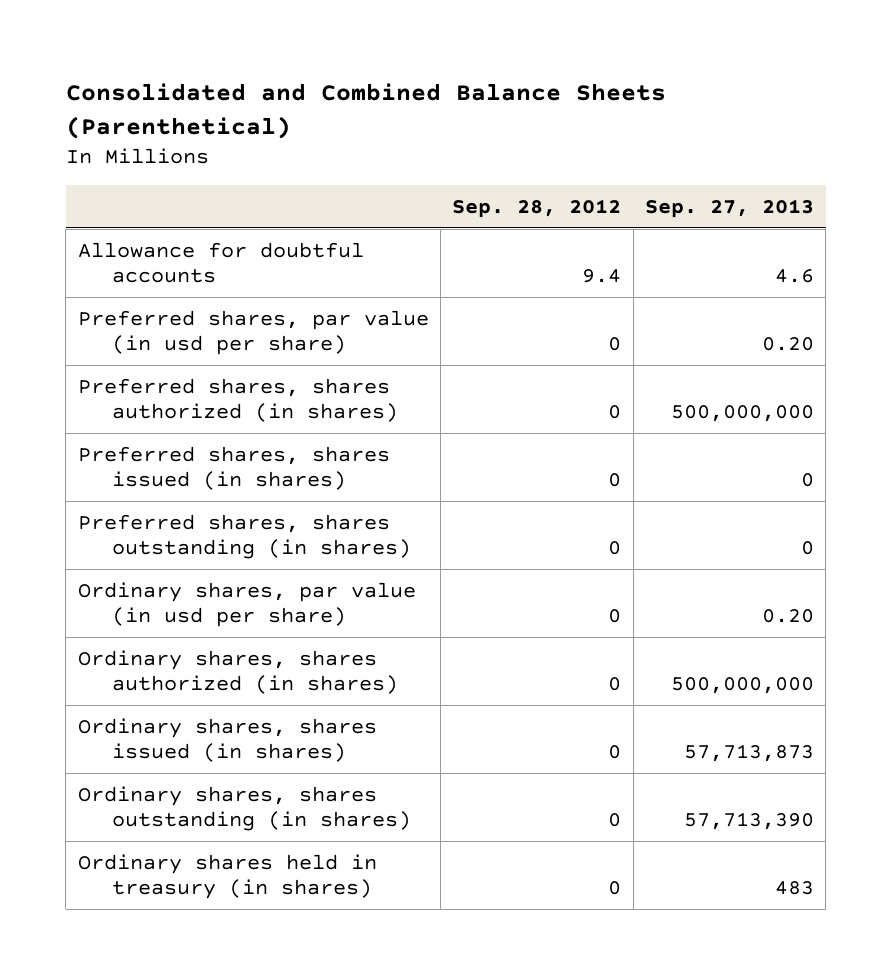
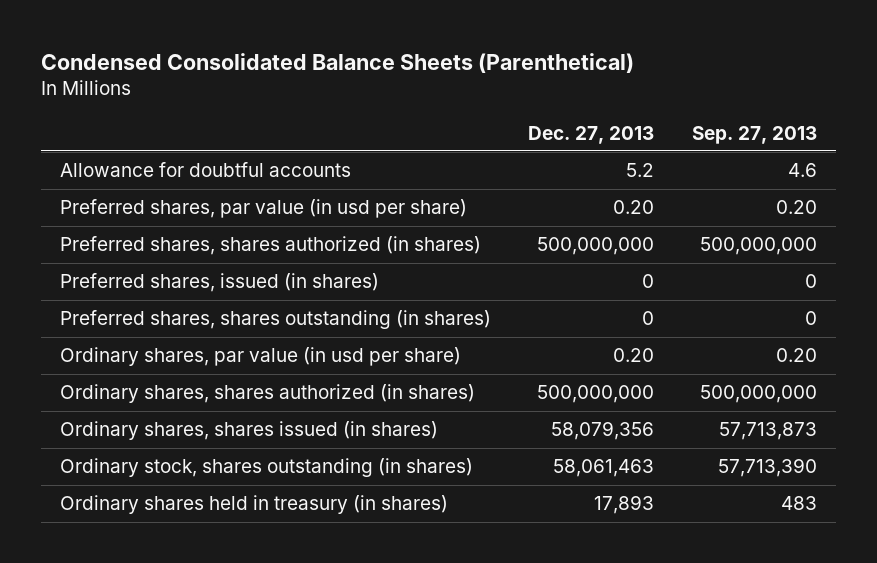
[65,82,666,139] Consolidated and Combined Balance Sheets (Parenthetical) -> [40,52,634,73] Condensed Consolidated Balance Sheets (Parenthetical)
[452,198,622,218] Sep. 28, 2012 -> none
none -> [528,125,655,144] Dec. 27, 2013
[77,445,390,491] Preferred shares, shares issued (in shares) -> [59,273,379,293] Preferred shares, issued (in shares)
[77,785,411,832] Ordinary shares, shares outstanding (in shares) -> [59,458,473,478] Ordinary stock, shares outstanding (in shares)

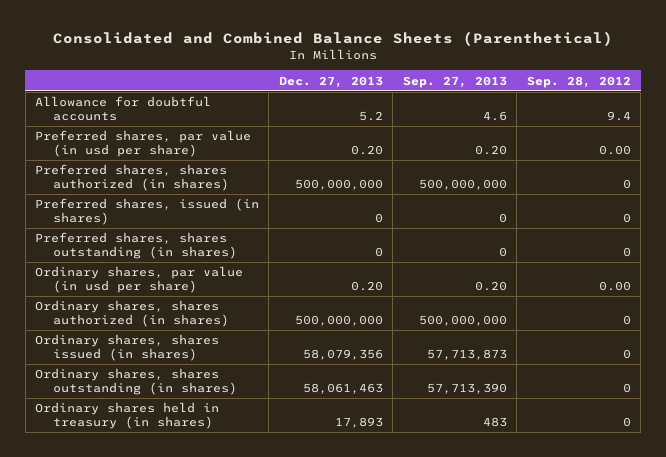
[40,52,634,73] Condensed Consolidated Balance Sheets (Parenthetical) -> [52,31,613,47] Consolidated and Combined Balance Sheets (Parenthetical)
none -> [526,75,631,88] Sep. 28, 2012
[59,458,473,478] Ordinary stock, shares outstanding (in shares) -> [35,368,237,396] Ordinary shares, shares outstanding (in shares)

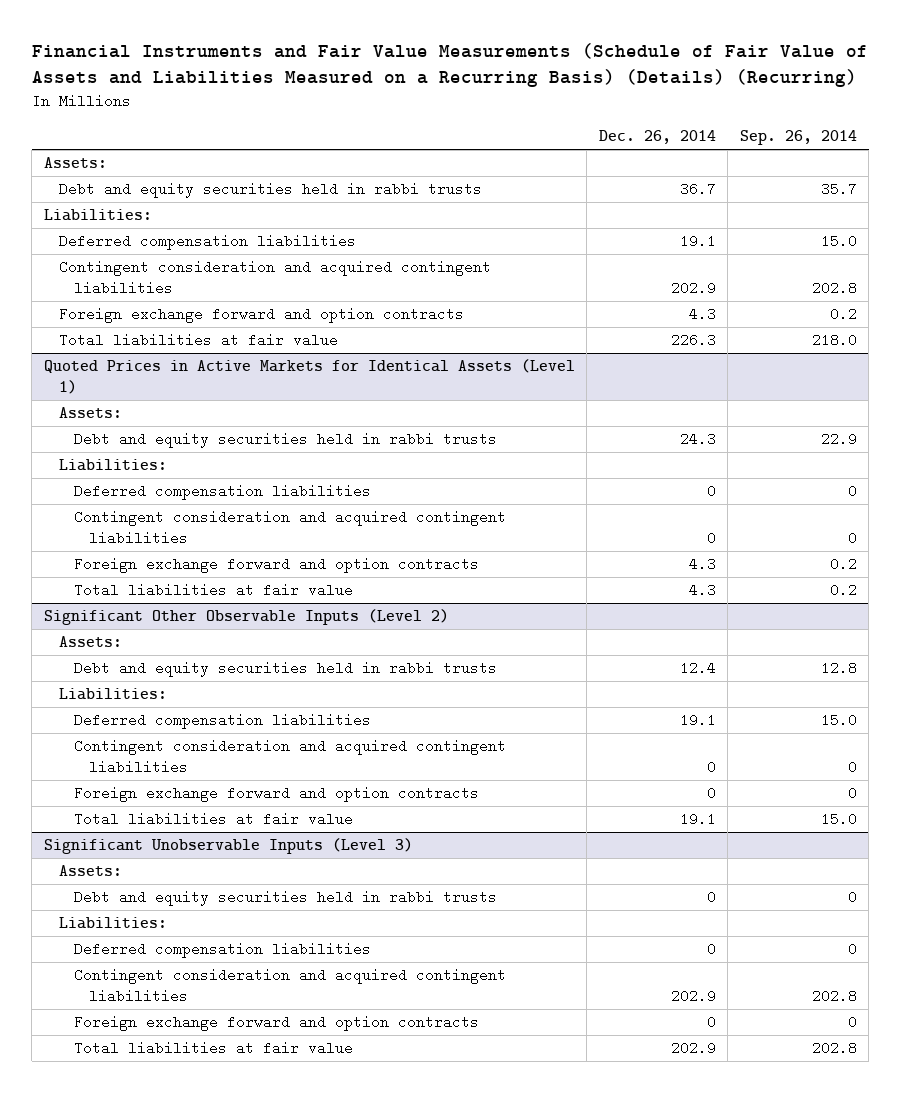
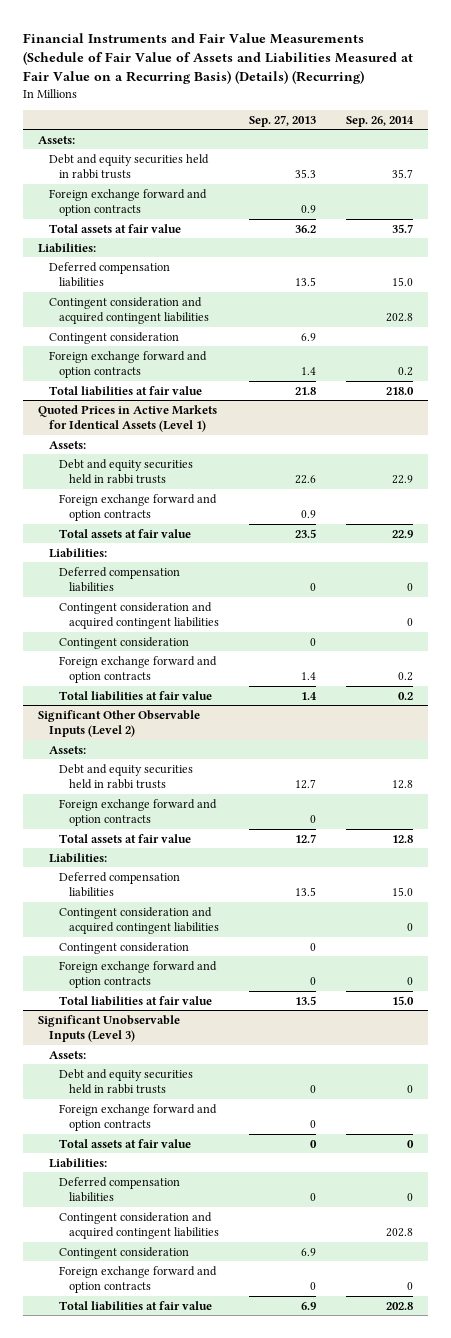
[31,43,868,88] Financial Instruments and Fair Value Measurements (Schedule of Fair Value of Assets and Liabilities Measured on a Recurring Basis) (Details) (Recurring) -> [23,32,414,84] Financial Instruments and Fair Value Measurements (Schedule of Fair Value of Assets and Liabilities Measured at Fair Value on a Recurring Basis) (Details) (Recurring)
[598,130,716,145] Dec. 26, 2014 -> none
none -> [249,114,317,127] Sep. 27, 2013
none -> [48,188,207,216] Foreign exchange forward and option contracts
none -> [48,223,181,233] Total assets at fair value
none -> [48,331,179,344] Contingent consideration
none -> [58,493,217,521] Foreign exchange forward and option contracts
none -> [58,528,191,538] Total assets at fair value
none -> [58,636,189,649] Contingent consideration
none -> [58,798,217,826] Foreign exchange forward and option contracts
none -> [58,833,191,843] Total assets at fair value
none -> [58,941,189,954] Contingent consideration
none -> [58,1103,217,1131] Foreign exchange forward and option contracts
none -> [58,1138,191,1148] Total assets at fair value
none -> [58,1246,189,1259] Contingent consideration

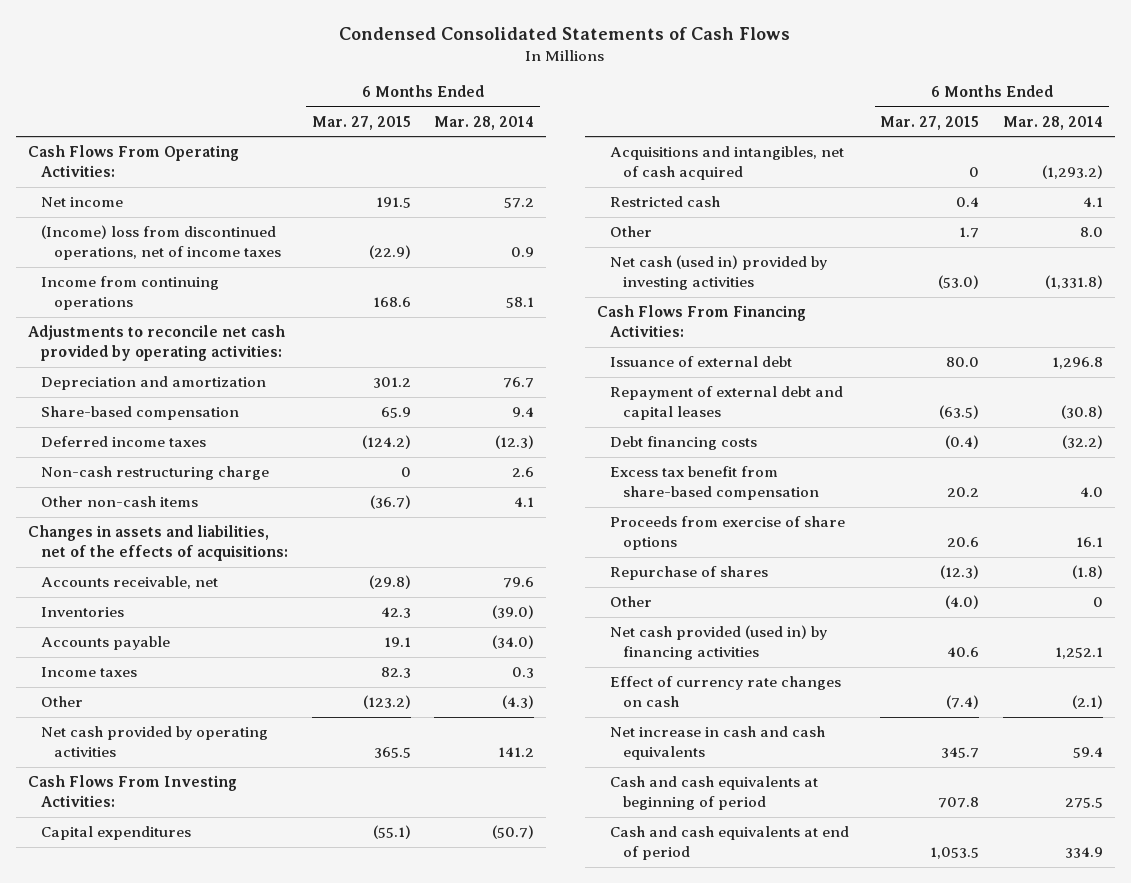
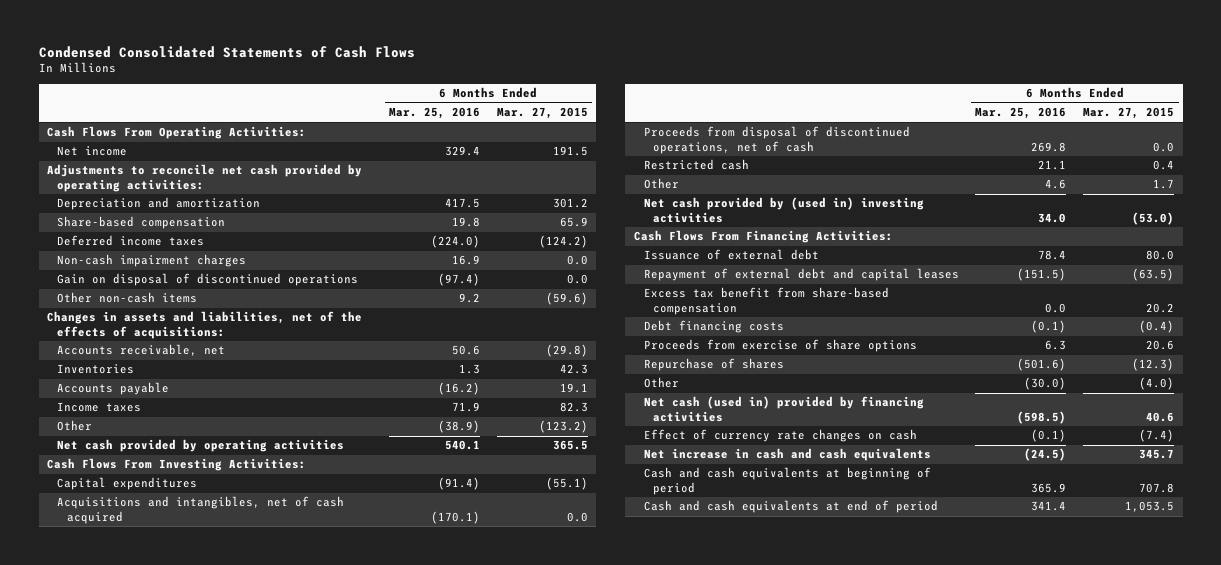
[434,116,535,131] Mar. 28, 2014 -> none
none -> [388,107,480,120] Mar. 25, 2016
[41,225,282,261] (Income) loss from discontinued operations, net of income taxes -> none
[41,276,220,311] Income from continuing operations -> none
[41,466,270,481] Non-cash restructuring charge -> none
none -> [56,254,246,268] Non-cash impairment charges
none -> [56,273,358,287] Gain on disposal of discontinued operations
[369,495,411,510] (36.7) -> [545,292,588,306] (59.6)
[969,167,980,178] 0 -> [566,511,588,522] 0.0
none -> [643,126,910,154] Proceeds from disposal of discontinued operations, net of cash
[609,255,827,291] Net cash (used in) provided by investing activities -> [643,197,924,223] Net cash provided by (used in) investing activities
[609,436,757,451] Debt financing costs -> [643,320,784,334] Debt financing costs
[609,625,827,661] Net cash provided (used in) by financing activities -> [643,396,924,422] Net cash (used in) provided by financing activities

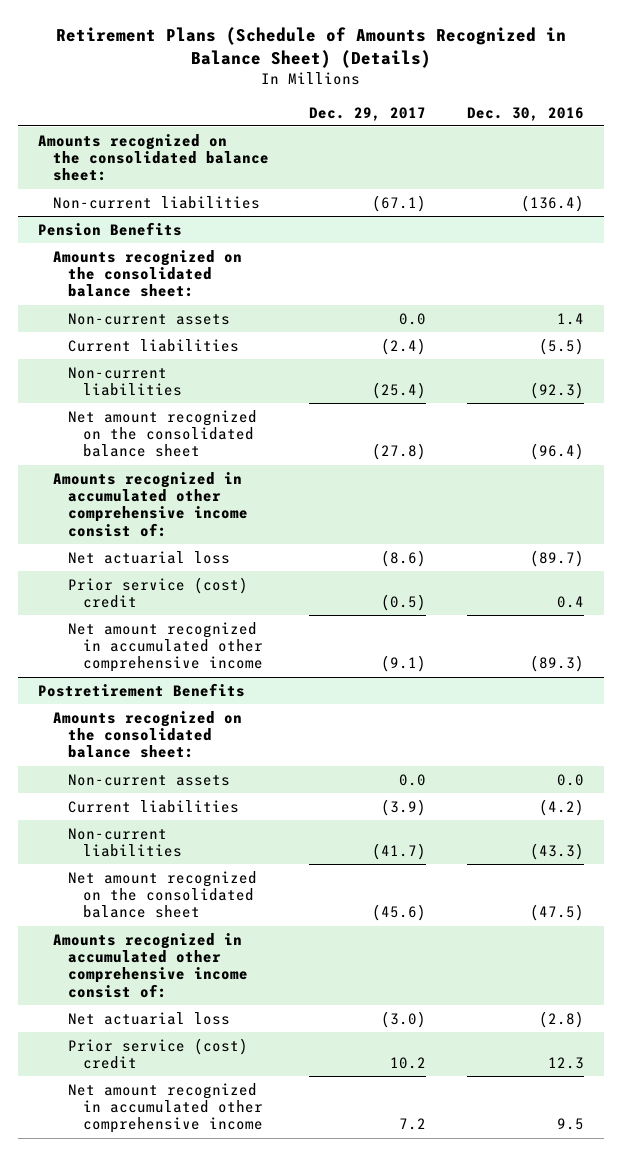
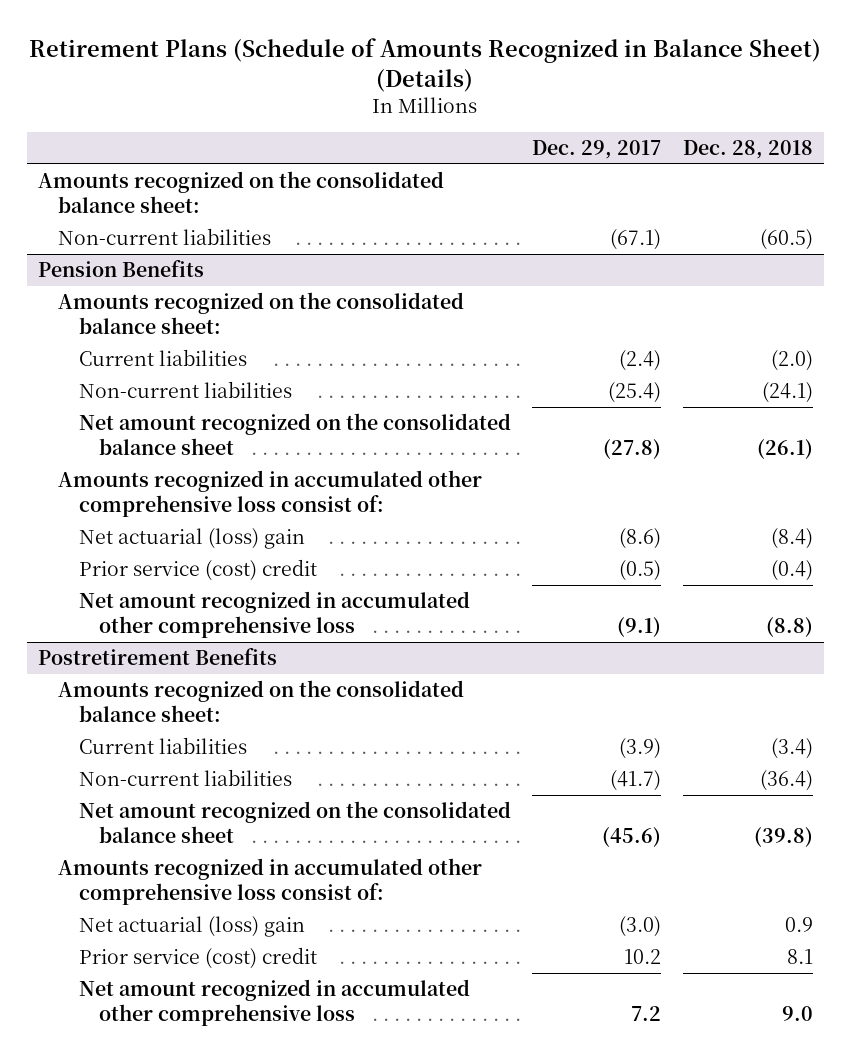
[466,106,584,121] Dec. 30, 2016 -> none
none -> [682,140,813,160] Dec. 28, 2018
[67,312,230,325] Non-current assets -> none
[52,471,248,537] Amounts recognized in accumulated other comprehensive income consist of: -> [58,469,483,517] Amounts recognized in accumulated other comprehensive loss consist of:
[67,550,230,564] Net actuarial loss -> [78,527,305,549] Net actuarial (loss) gain
[67,621,263,673] Net amount recognized in accumulated other comprehensive income -> [78,590,470,638] Net amount recognized in accumulated other comprehensive loss
[67,773,230,786] Non-current assets -> none
[52,932,248,998] Amounts recognized in accumulated other comprehensive income consist of: -> [58,857,483,905] Amounts recognized in accumulated other comprehensive loss consist of:
[67,1011,230,1025] Net actuarial loss -> [78,915,305,937] Net actuarial (loss) gain
[67,1082,263,1134] Net amount recognized in accumulated other comprehensive income -> [78,978,470,1026] Net amount recognized in accumulated other comprehensive loss

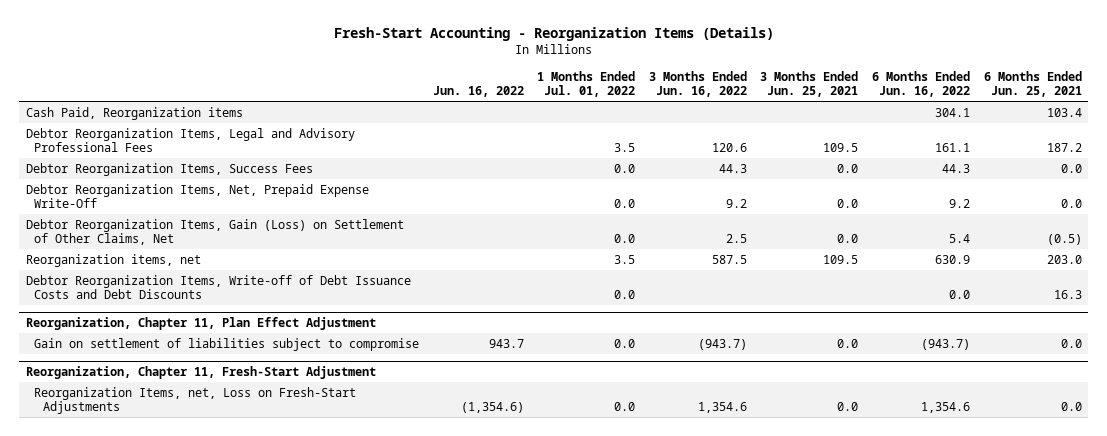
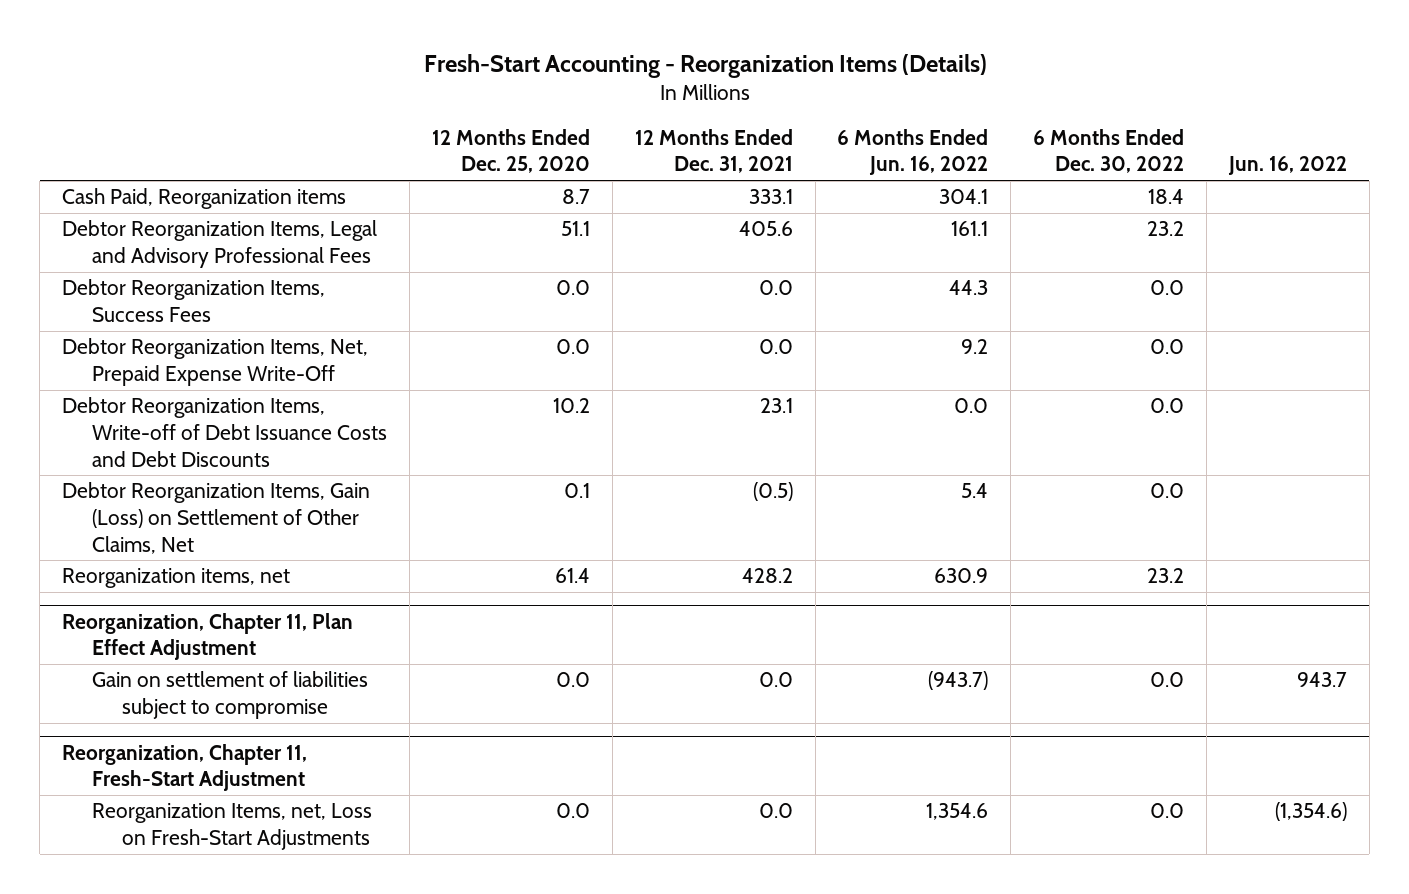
[537,70,636,97] 1 Months Ended Jul. 01, 2022 -> none
[648,70,747,97] 3 Months Ended Jun. 16, 2022 -> none
[760,70,859,97] 3 Months Ended Jun. 25, 2021 -> none
[983,70,1082,97] 6 Months Ended Jun. 25, 2021 -> none
none -> [431,128,590,174] 12 Months Ended Dec. 25, 2020
none -> [634,128,793,174] 12 Months Ended Dec. 31, 2021
none -> [1033,128,1185,174] 6 Months Ended Dec. 30, 2022
[25,274,411,300] Debtor Reorganization Items, Write-off of Debt Issuance Costs and Debt Discounts -> [61,397,388,467] Debtor Reorganization Items, Write-off of Debt Issuance Costs and Debt Discounts

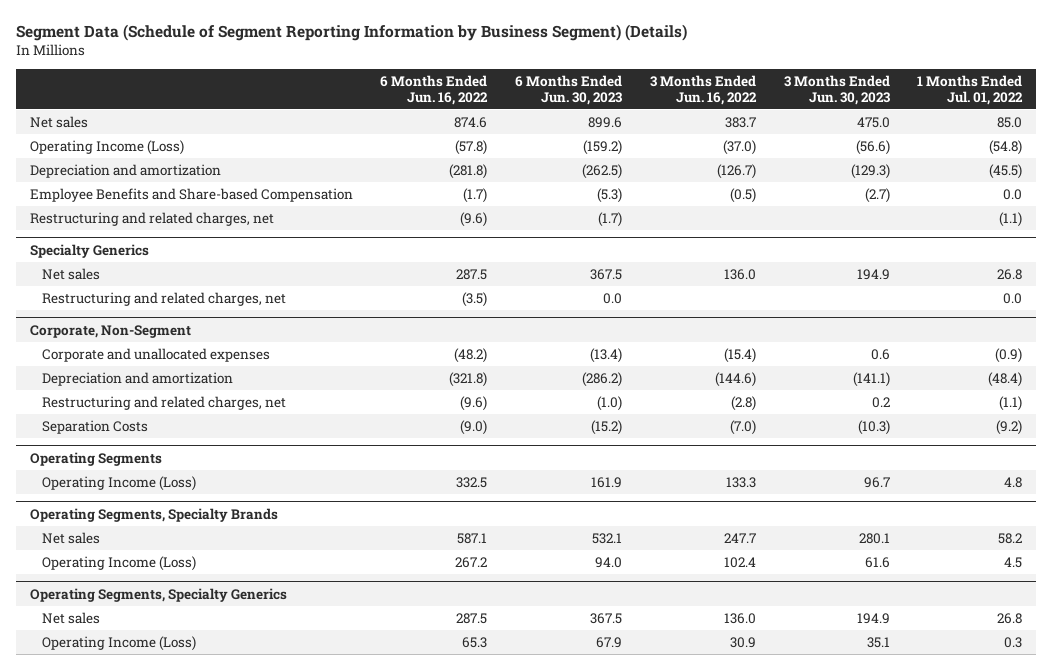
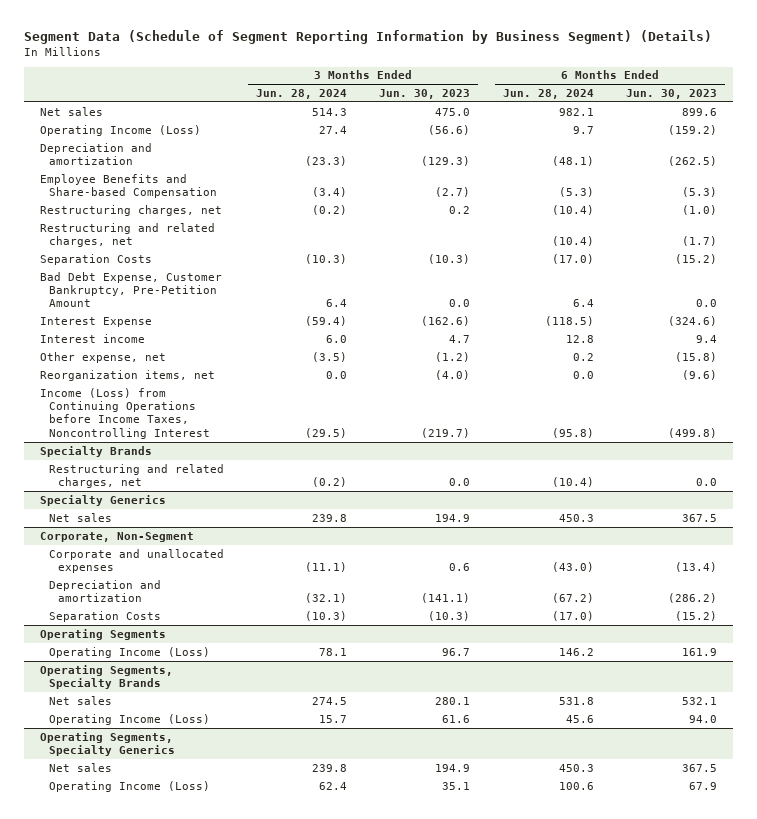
[380,74,489,105] 6 Months Ended Jun. 16, 2022 -> none
[649,74,757,105] 3 Months Ended Jun. 16, 2022 -> none
[917,74,1024,105] 1 Months Ended Jul. 01, 2022 -> none
none -> [256,89,348,100] Jun. 28, 2024
none -> [502,89,594,100] Jun. 28, 2024
none -> [39,204,222,216] Restructuring charges, net
none -> [39,253,152,265] Separation Costs
none -> [39,271,222,308] Bad Debt Expense, Customer Bankruptcy, Pre-Petition Amount
none -> [39,316,152,327] Interest Expense
none -> [39,333,145,343] Interest income
none -> [39,351,166,363] Other expense, net
none -> [39,369,215,381] Reorganization items, net
none -> [39,387,211,439] Income (Loss) from Continuing Operations before Income Taxes, Noncontrolling Interest
none -> [39,445,152,457] Specialty Brands
none -> [49,463,225,489] Restructuring and related charges, net
[41,291,286,306] Restructuring and related charges, net -> none
[41,395,286,410] Restructuring and related charges, net -> none

